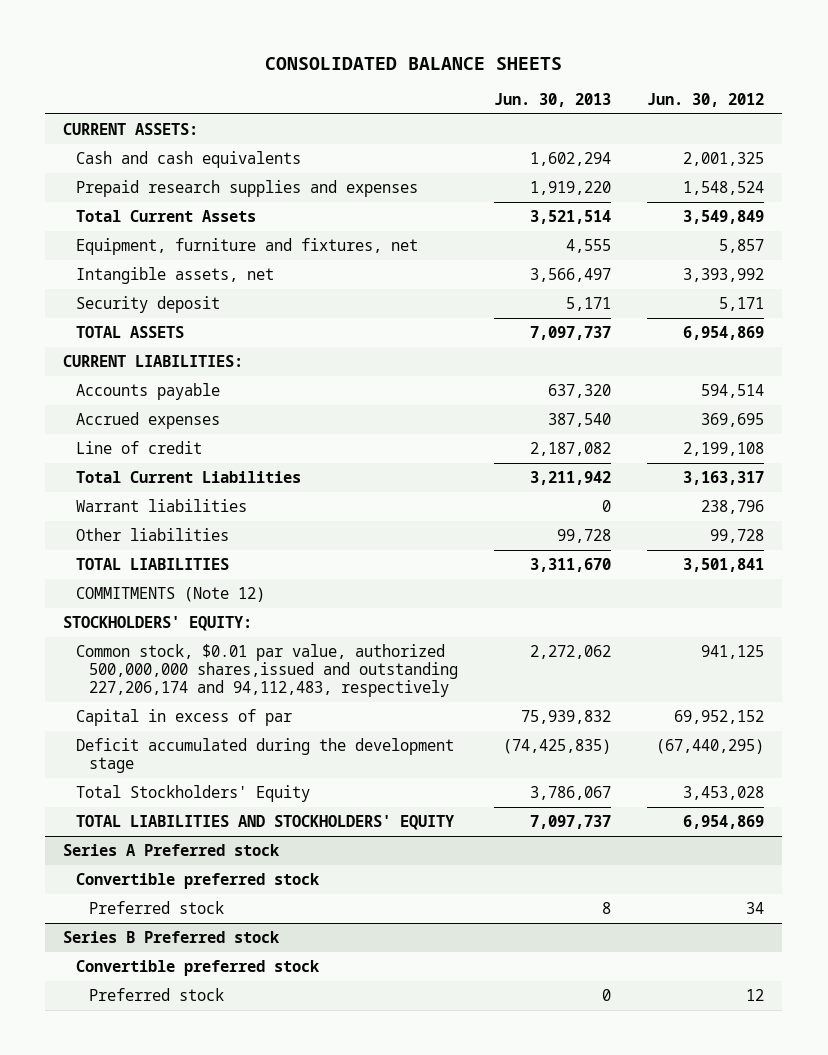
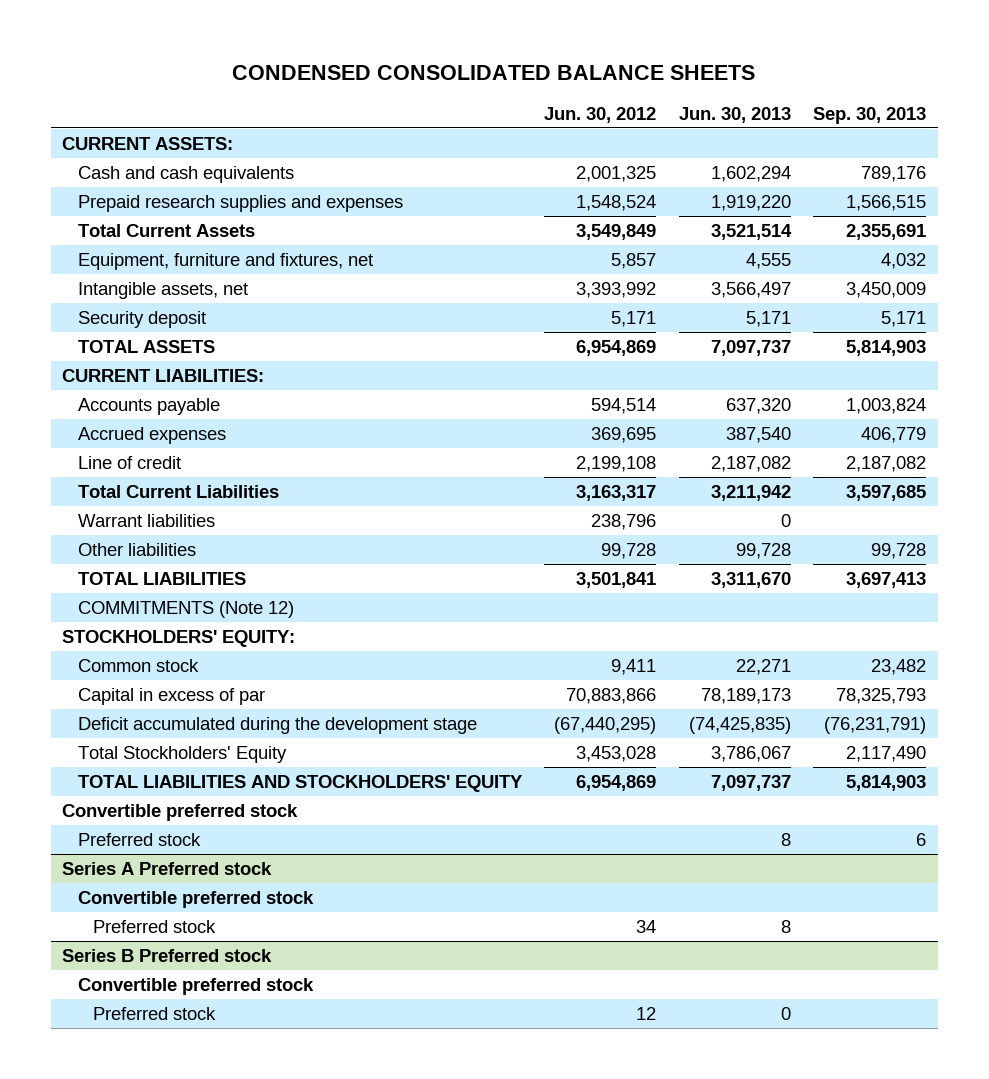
[264,56,562,70] CONSOLIDATED BALANCE SHEETS -> [232,64,756,80] CONDENSED CONSOLIDATED BALANCE SHEETS
none -> [813,106,927,124] Sep. 30, 2013
[76,643,459,698] Common stock, $0.01 par value, authorized 500,000,000 shares,issued and outstanding 227,206,174 and 94,112,483, respectively -> none
none -> [77,659,199,673] Common stock
[521,709,612,724] 75,939,832 -> [700,688,791,705] 78,189,173
[674,709,765,724] 69,952,152 -> [566,688,657,705] 70,883,866
none -> [62,804,299,822] Convertible preferred stock
none -> [77,833,201,847] Preferred stock

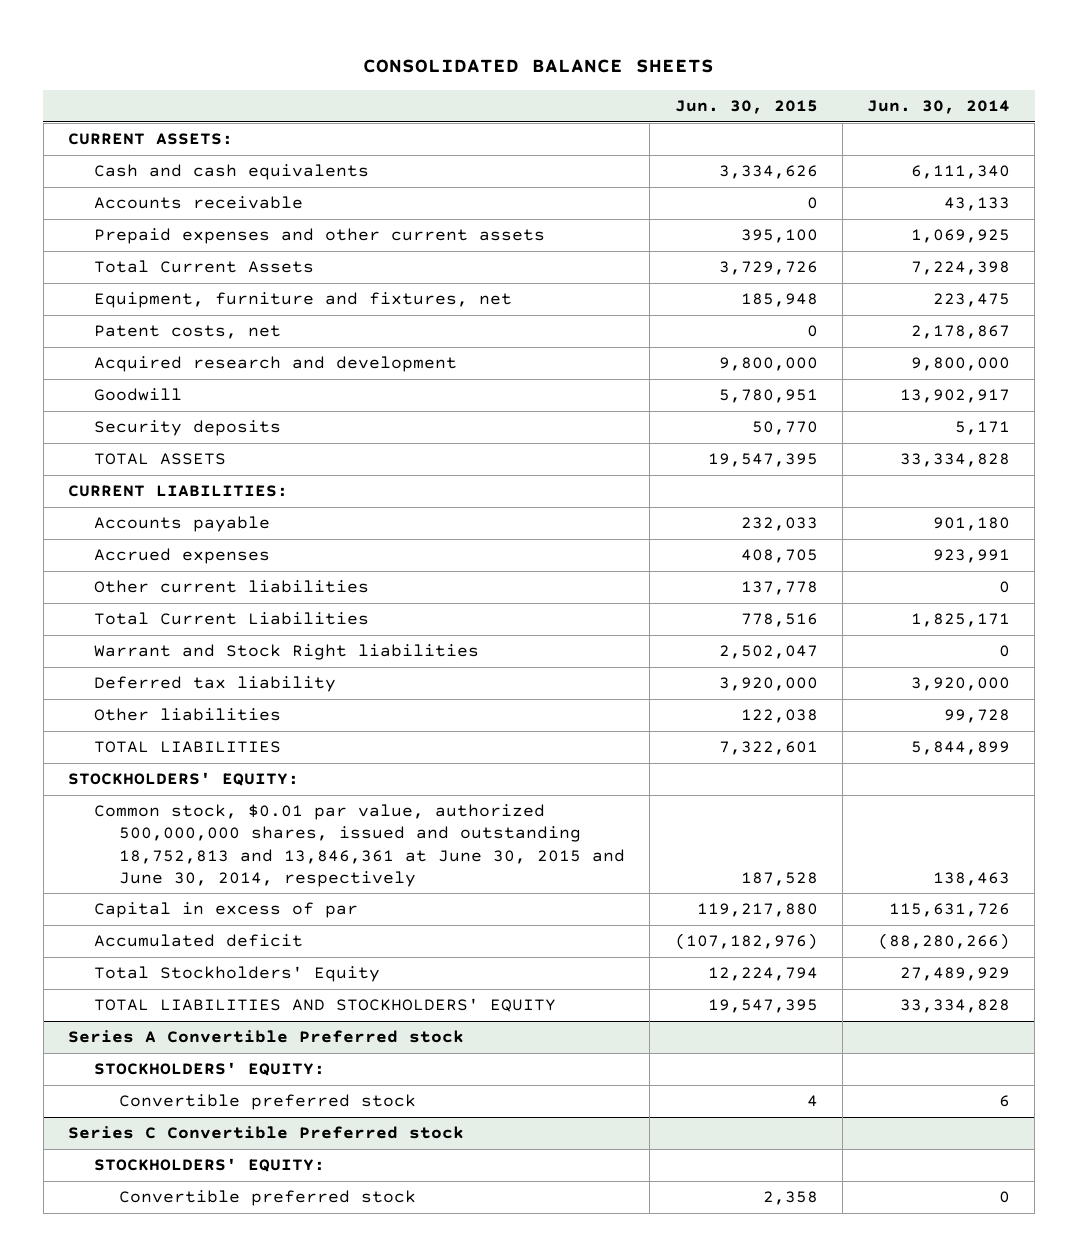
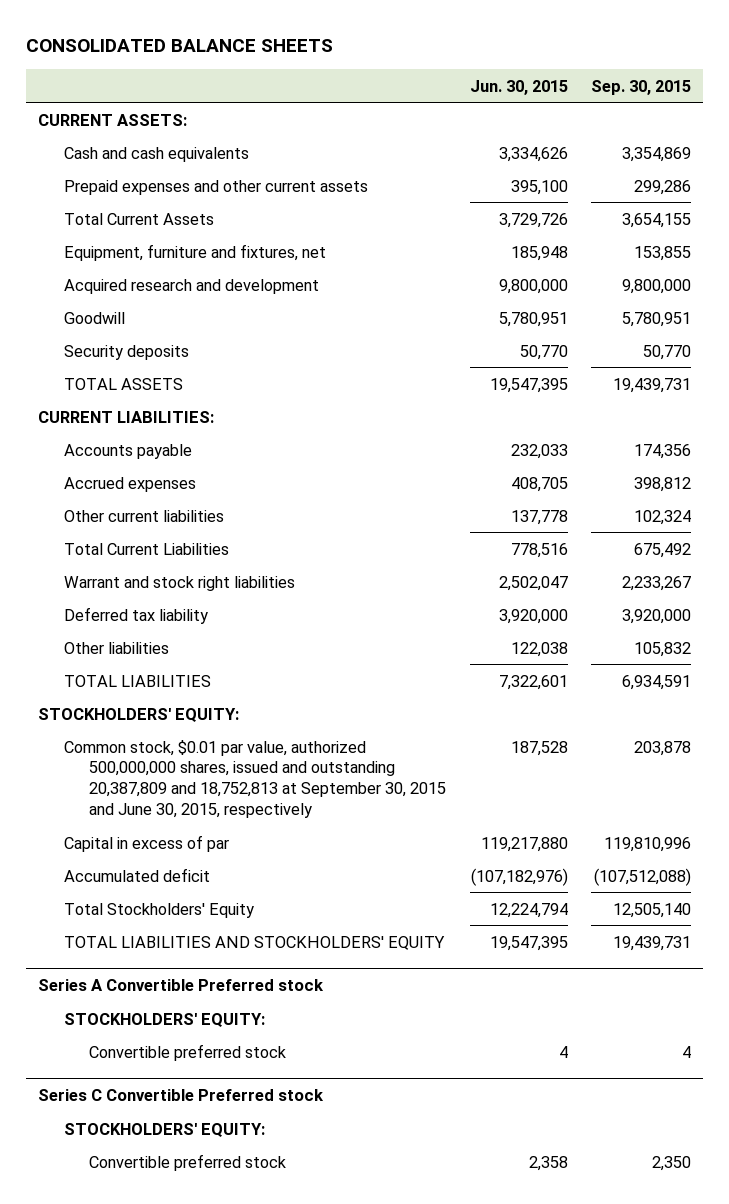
[867,100,1011,115] Jun. 30, 2014 -> none
none -> [591,79,692,95] Sep. 30, 2015
[93,196,303,210] Accounts receivable -> none
[93,325,281,340] Patent costs, net -> none
[93,644,479,661] Warrant and Stock Right liabilities -> [63,575,295,591] Warrant and stock right liabilities
[93,804,626,887] Common stock, $0.01 par value, authorized 500,000,000 shares, issued and outstanding 18,752,813 and 13,846,361 at June 30, 2015 and June 30, 2014, respectively -> [63,739,447,819] Common stock, $0.01 par value, authorized 500,000,000 shares, issued and outstanding 20,387,809 and 18,752,813 at September 30, 2015 and June 30, 2015, respectively

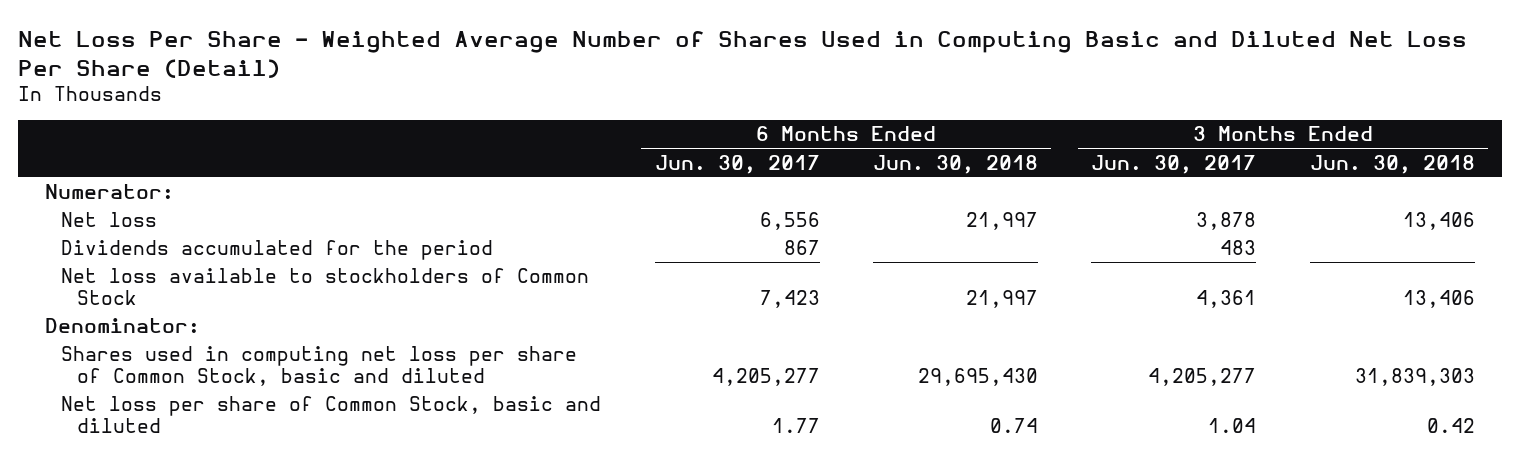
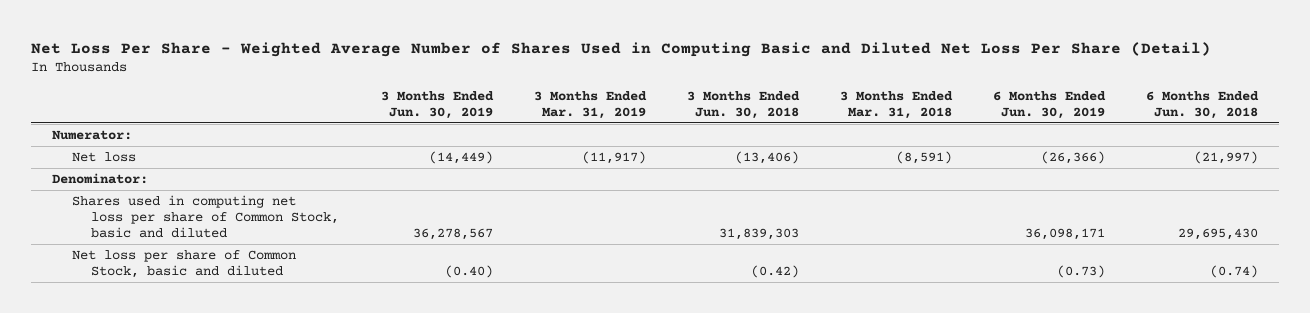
[654,154,820,174] Jun. 30, 2017 -> none
[1091,154,1257,174] Jun. 30, 2017 -> none
none -> [380,90,494,119] 3 Months Ended Jun. 30, 2019
none -> [533,90,647,119] 3 Months Ended Mar. 31, 2019
none -> [840,90,954,119] 3 Months Ended Mar. 31, 2018
none -> [993,90,1107,119] 6 Months Ended Jun. 30, 2019
[61,240,494,261] Dividends accumulated for the period -> none
[61,268,590,305] Net loss available to stockholders of Common Stock -> none
[965,212,1038,231] 21,997 -> [1194,150,1259,164] (21,997)
[1402,212,1475,231] 13,406 -> [734,150,799,164] (13,406)
[989,417,1038,433] 0.74 -> [1210,264,1259,278] (0.74)
[1426,417,1475,433] 0.42 -> [750,264,799,278] (0.42)

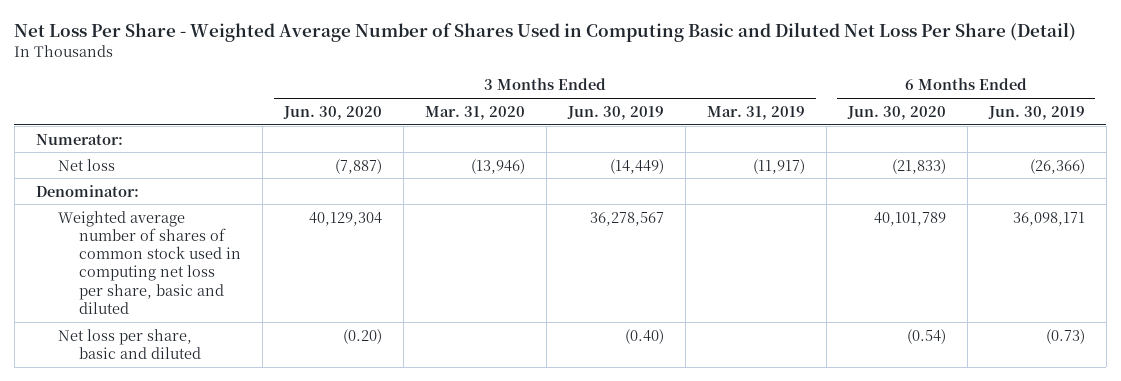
[686,90,800,119] 3 Months Ended Jun. 30, 2018 -> none
[840,90,954,119] 3 Months Ended Mar. 31, 2018 -> none
[1146,90,1260,119] 6 Months Ended Jun. 30, 2018 -> none
none -> [283,105,383,120] Jun. 30, 2020
none -> [425,105,526,120] Mar. 31, 2020
none -> [846,105,946,120] Jun. 30, 2020
[71,194,340,238] Shares used in computing net loss per share of Common Stock, basic and diluted -> [57,210,242,314] Weighted average number of shares of common stock used in computing net loss per share, basic and diluted
[71,249,296,278] Net loss per share of Common Stock, basic and diluted -> [57,328,202,359] Net loss per share, basic and diluted

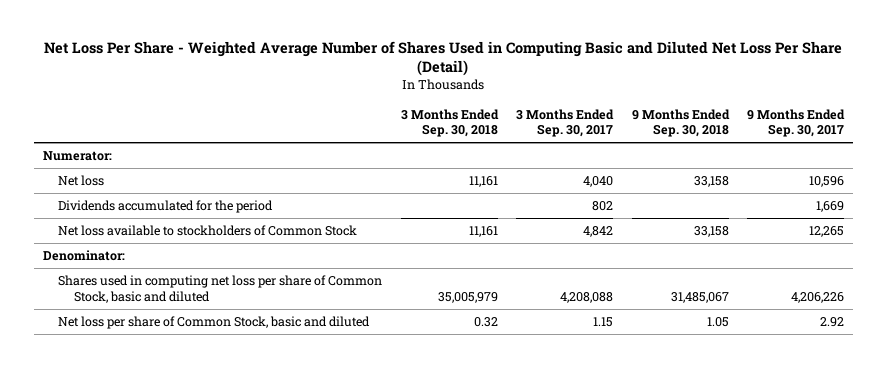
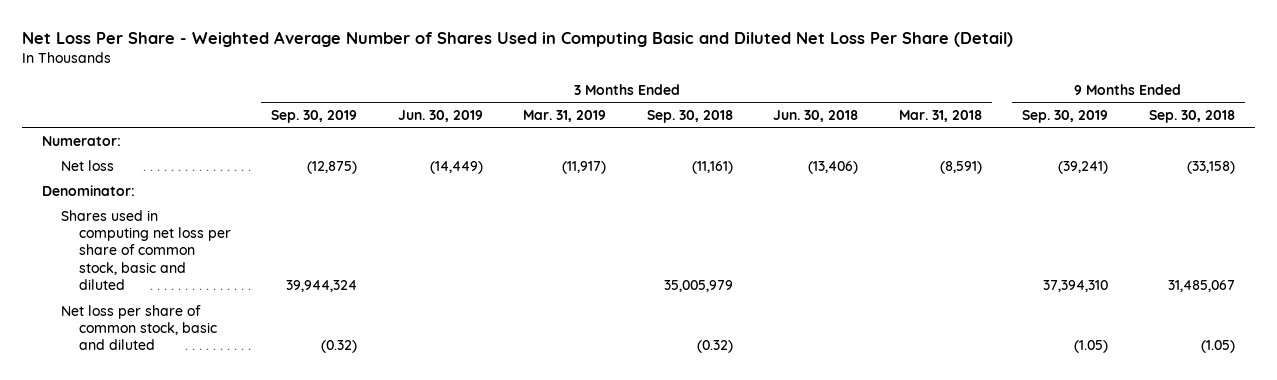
[516,108,615,138] 3 Months Ended Sep. 30, 2017 -> none
[746,108,845,138] 9 Months Ended Sep. 30, 2017 -> none
none -> [271,109,358,123] Sep. 30, 2019
none -> [397,109,483,122] Jun. 30, 2019
none -> [523,109,607,122] Mar. 31, 2019
none -> [773,109,859,122] Jun. 30, 2018
none -> [898,109,982,122] Mar. 31, 2018
none -> [1022,109,1109,123] Sep. 30, 2019
[58,199,274,213] Dividends accumulated for the period -> none
[58,224,358,236] Net loss available to stockholders of Common Stock -> none
[468,175,498,187] 11,161 -> [691,160,733,174] (11,161)
[693,175,729,187] 33,158 -> [1186,160,1235,174] (33,158)
[58,274,383,303] Shares used in computing net loss per share of Common Stock, basic and diluted -> [60,209,231,291] Shares used in computing net loss per share of common stock, basic and diluted
[58,315,371,329] Net loss per share of Common Stock, basic and diluted -> [60,304,217,351] Net loss per share of common stock, basic and diluted
[473,316,498,327] 0.32 -> [696,340,733,354] (0.32)
[706,316,729,327] 1.05 -> [1200,340,1235,354] (1.05)

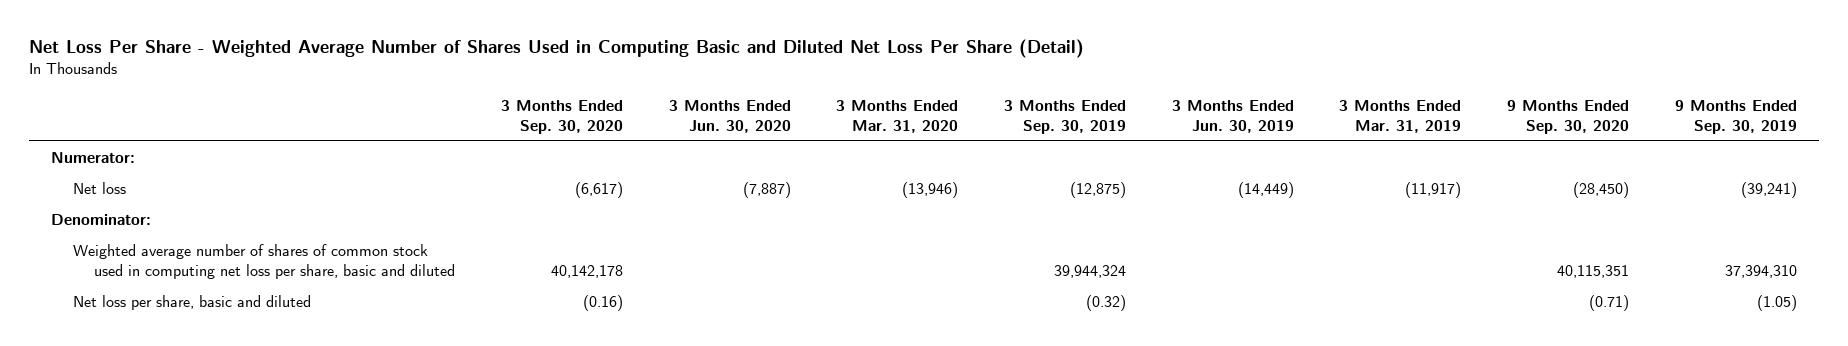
[646,109,733,123] Sep. 30, 2018 -> none
[773,109,859,122] Jun. 30, 2018 -> none
[898,109,982,122] Mar. 31, 2018 -> none
[1148,109,1235,123] Sep. 30, 2018 -> none
none -> [501,99,624,134] 3 Months Ended Sep. 30, 2020
none -> [668,99,791,133] 3 Months Ended Jun. 30, 2020
none -> [836,99,959,133] 3 Months Ended Mar. 31, 2020
none -> [1506,99,1629,134] 9 Months Ended Sep. 30, 2020
[60,209,231,291] Shares used in computing net loss per share of common stock, basic and diluted -> [72,243,456,279] Weighted average number of shares of common stock used in computing net loss per share, basic and diluted
[60,304,217,351] Net loss per share of common stock, basic and diluted -> [72,294,311,310] Net loss per share, basic and diluted

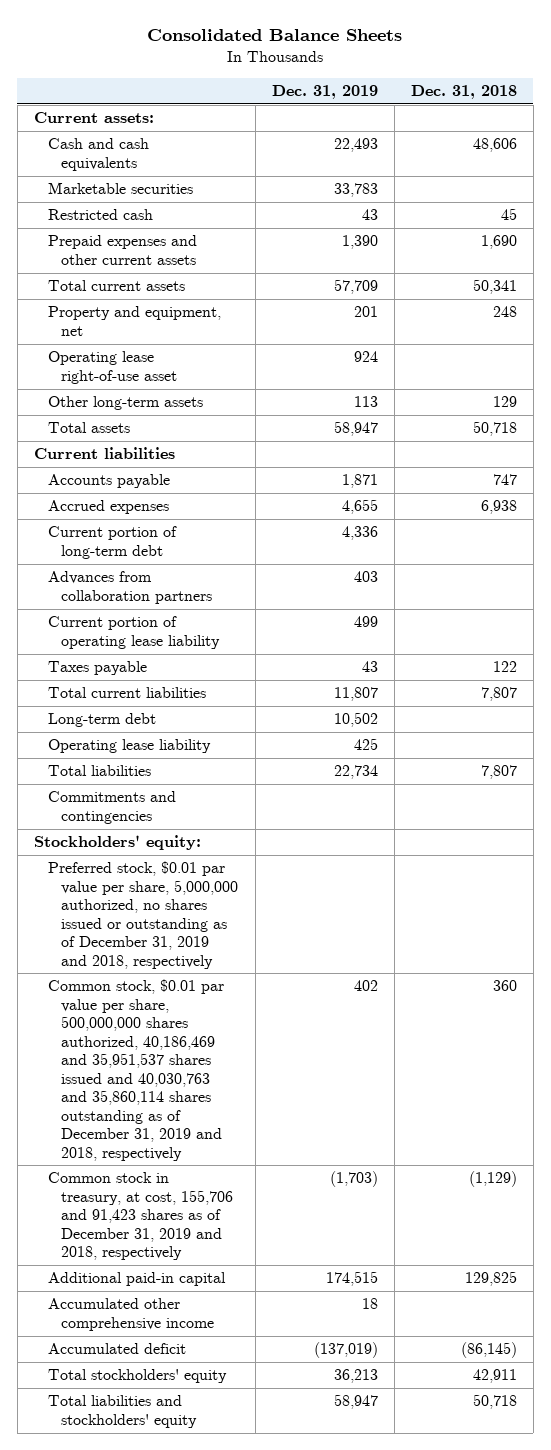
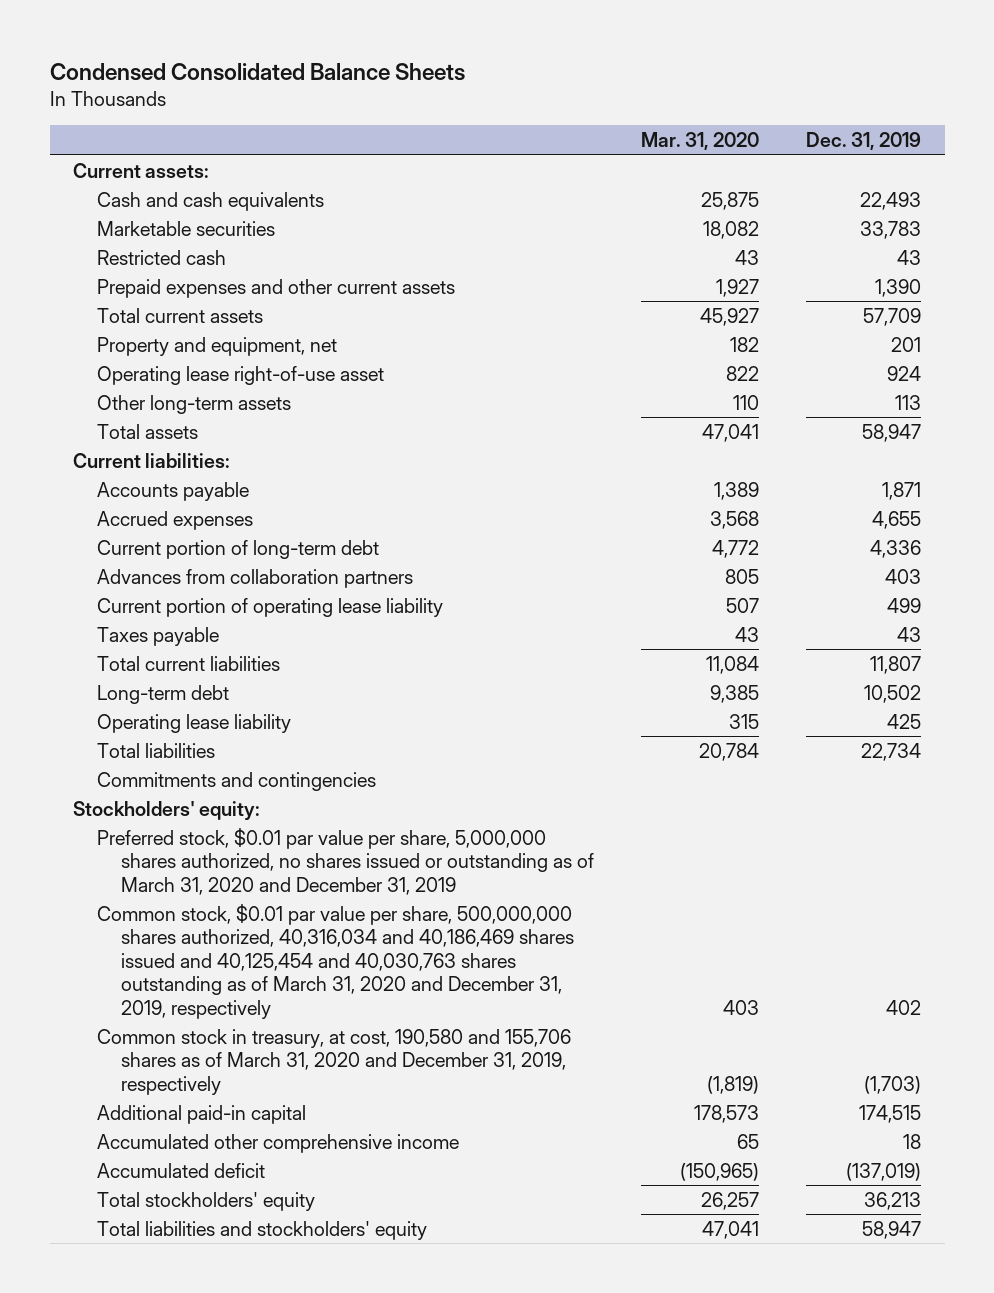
[147,29,403,42] Consolidated Balance Sheets -> [49,62,465,81] Condensed Consolidated Balance Sheets
[410,85,517,100] Dec. 31, 2018 -> none
none -> [640,131,759,150] Mar. 31, 2020
[33,447,175,460] Current liabilities -> [73,452,231,468] Current liabilities:
[47,861,239,969] Preferred stock, $0.01 par value per share, 5,000,000 authorized, no shares issued or outstanding as of December 31, 2019 and 2018, respectively -> [96,827,594,895] Preferred stock, $0.01 par value per share, 5,000,000 shares authorized, no shares issued or outstanding as of March 31, 2020 and December 31, 2019
[47,979,224,1161] Common stock, $0.01 par value per share, 500,000,000 shares authorized, 40,186,469 and 35,951,537 shares issued and 40,030,763 and 35,860,114 shares outstanding as of December 31, 2019 and 2018, respectively -> [96,903,574,1019] Common stock, $0.01 par value per share, 500,000,000 shares authorized, 40,316,034 and 40,186,469 shares issued and 40,125,454 and 40,030,763 shares outstanding as of March 31, 2020 and December 31, 2019, respectively
[47,1172,234,1261] Common stock in treasury, at cost, 155,706 and 91,423 shares as of December 31, 2019 and 2018, respectively -> [96,1028,571,1095] Common stock in treasury, at cost, 190,580 and 155,706 shares as of March 31, 2020 and December 31, 2019, respectively

